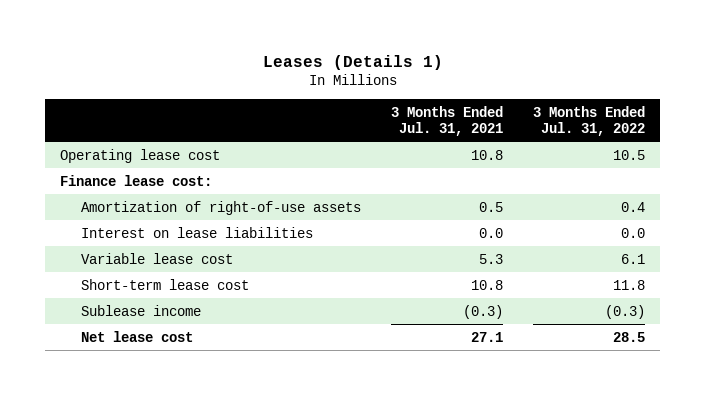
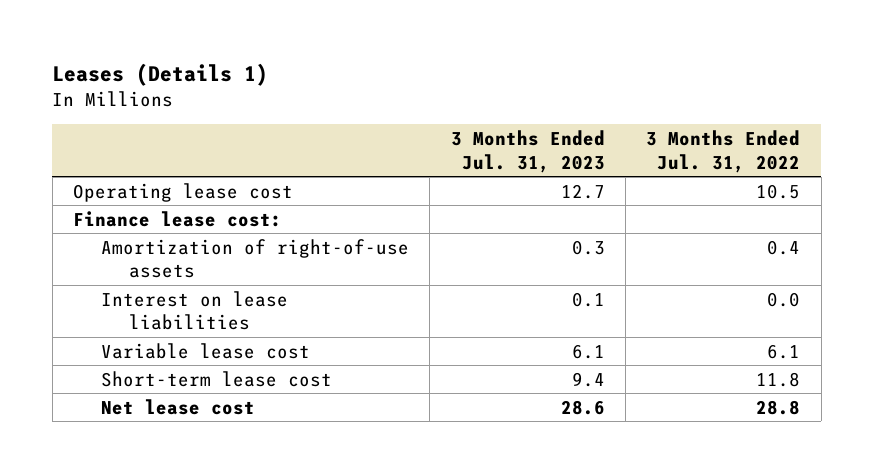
[391,105,504,137] 3 Months Ended Jul. 31, 2021 -> none
none -> [450,129,605,173] 3 Months Ended Jul. 31, 2023
[81,304,202,316] Sublease income -> none
[613,331,646,342] 28.5 -> [756,399,801,415] 28.8

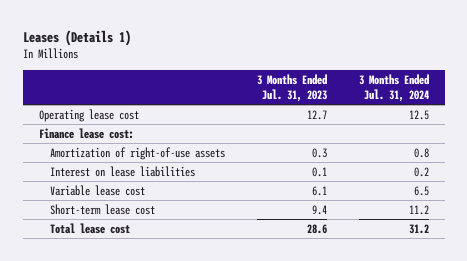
[646,129,801,173] 3 Months Ended Jul. 31, 2022 -> none
none -> [358,73,429,102] 3 Months Ended Jul. 31, 2024
[100,398,255,415] Net lease cost -> [50,222,131,234] Total lease cost

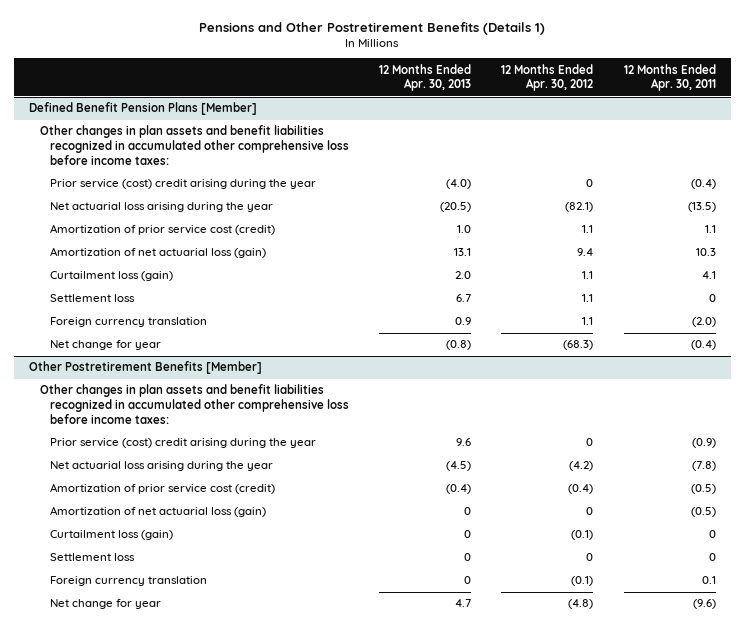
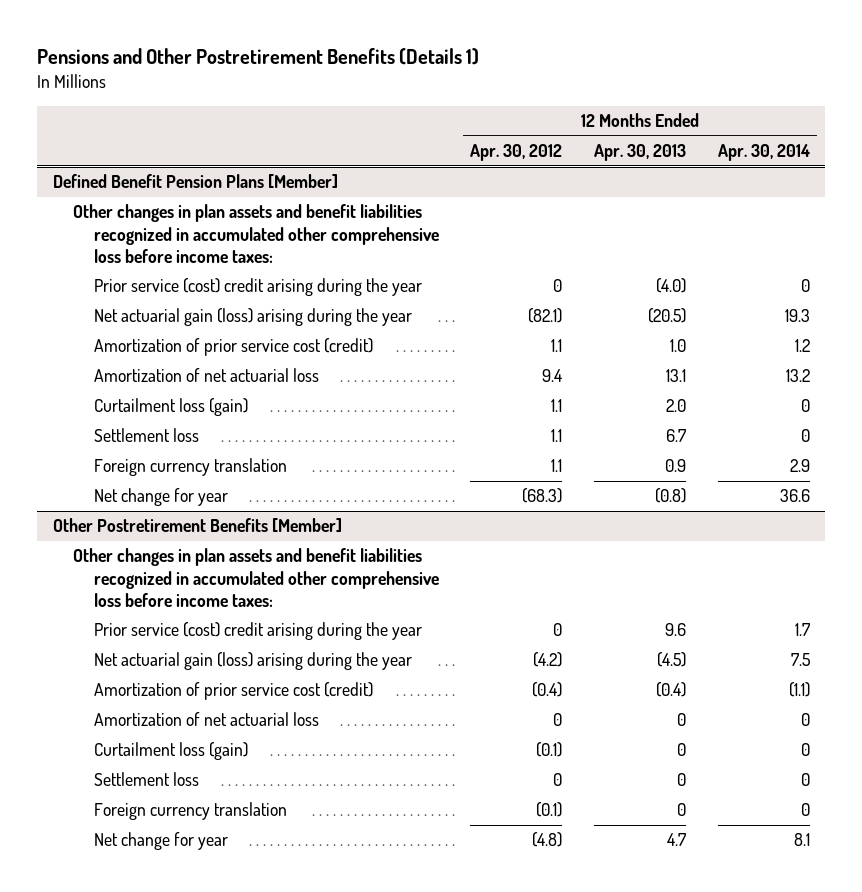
[623,63,716,92] 12 Months Ended Apr. 30, 2011 -> none
none -> [717,144,810,162] Apr. 30, 2014
[50,202,274,213] Net actuarial loss arising during the year -> [93,308,412,327] Net actuarial gain (loss) arising during the year
[50,247,267,259] Amortization of net actuarial loss (gain) -> [93,368,319,383] Amortization of net actuarial loss
[50,461,274,472] Net actuarial loss arising during the year -> [93,652,412,671] Net actuarial gain (loss) arising during the year
[50,506,267,518] Amortization of net actuarial loss (gain) -> [93,712,319,727] Amortization of net actuarial loss

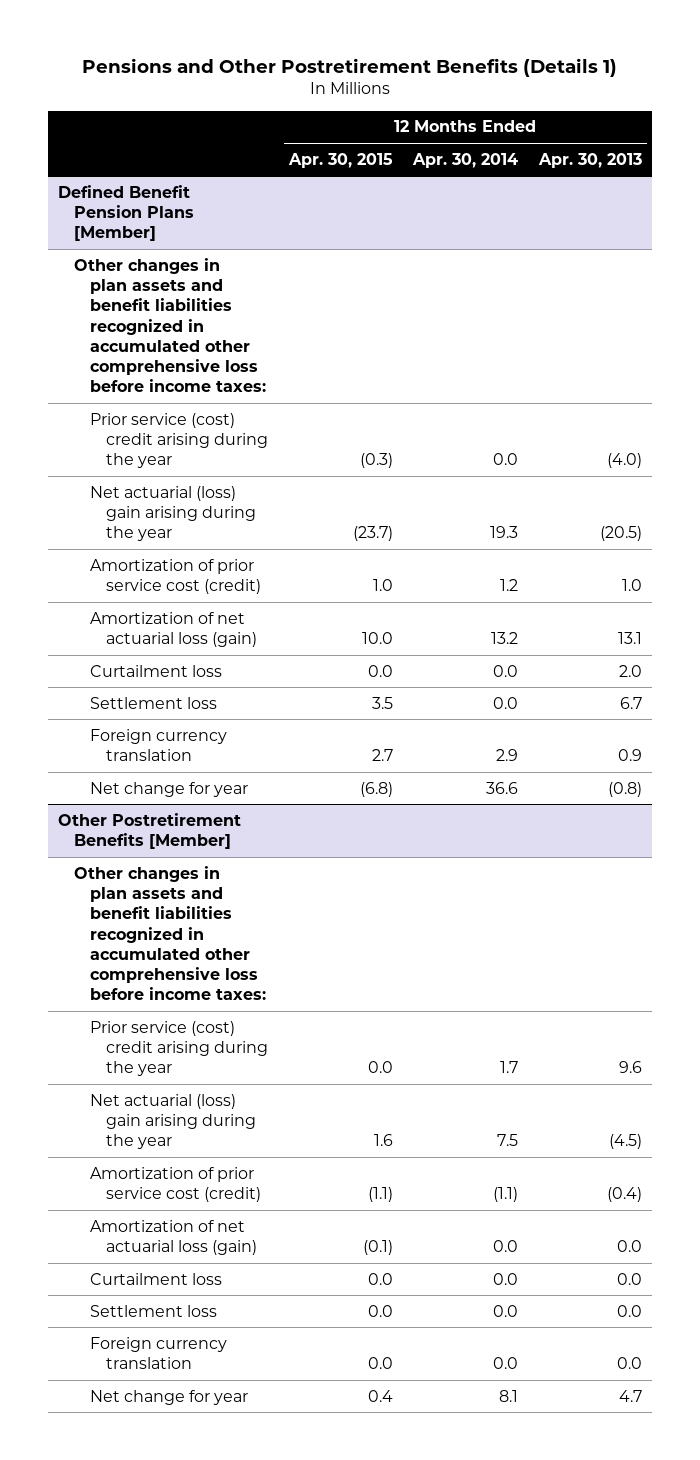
[470,144,563,162] Apr. 30, 2012 -> none
none -> [287,152,393,168] Apr. 30, 2015
[800,279,810,293] 0 -> [493,453,519,466] 0.0
[93,308,412,327] Net actuarial gain (loss) arising during the year -> [90,485,257,542] Net actuarial (loss) gain arising during the year
[93,368,319,383] Amortization of net actuarial loss -> [90,611,258,648] Amortization of net actuarial loss (gain)
[93,398,248,417] Curtailment loss (gain) -> [90,664,223,677] Curtailment loss
[800,399,810,413] 0 -> [493,664,519,677] 0.0
[800,429,810,443] 0 -> [493,696,519,709] 0.0
[93,652,412,671] Net actuarial gain (loss) arising during the year -> [90,1093,257,1150] Net actuarial (loss) gain arising during the year
[93,712,319,727] Amortization of net actuarial loss -> [90,1219,258,1256] Amortization of net actuarial loss (gain)
[676,713,686,727] 0 -> [616,1240,642,1253] 0.0
[800,713,810,727] 0 -> [493,1240,519,1253] 0.0
[93,742,248,761] Curtailment loss (gain) -> [90,1272,223,1285] Curtailment loss
[676,743,686,757] 0 -> [616,1272,642,1285] 0.0
[800,743,810,757] 0 -> [493,1272,519,1285] 0.0
[676,773,686,787] 0 -> [616,1304,642,1317] 0.0
[800,773,810,787] 0 -> [493,1304,519,1317] 0.0
[676,803,686,817] 0 -> [616,1357,642,1370] 0.0
[800,803,810,817] 0 -> [493,1357,519,1370] 0.0

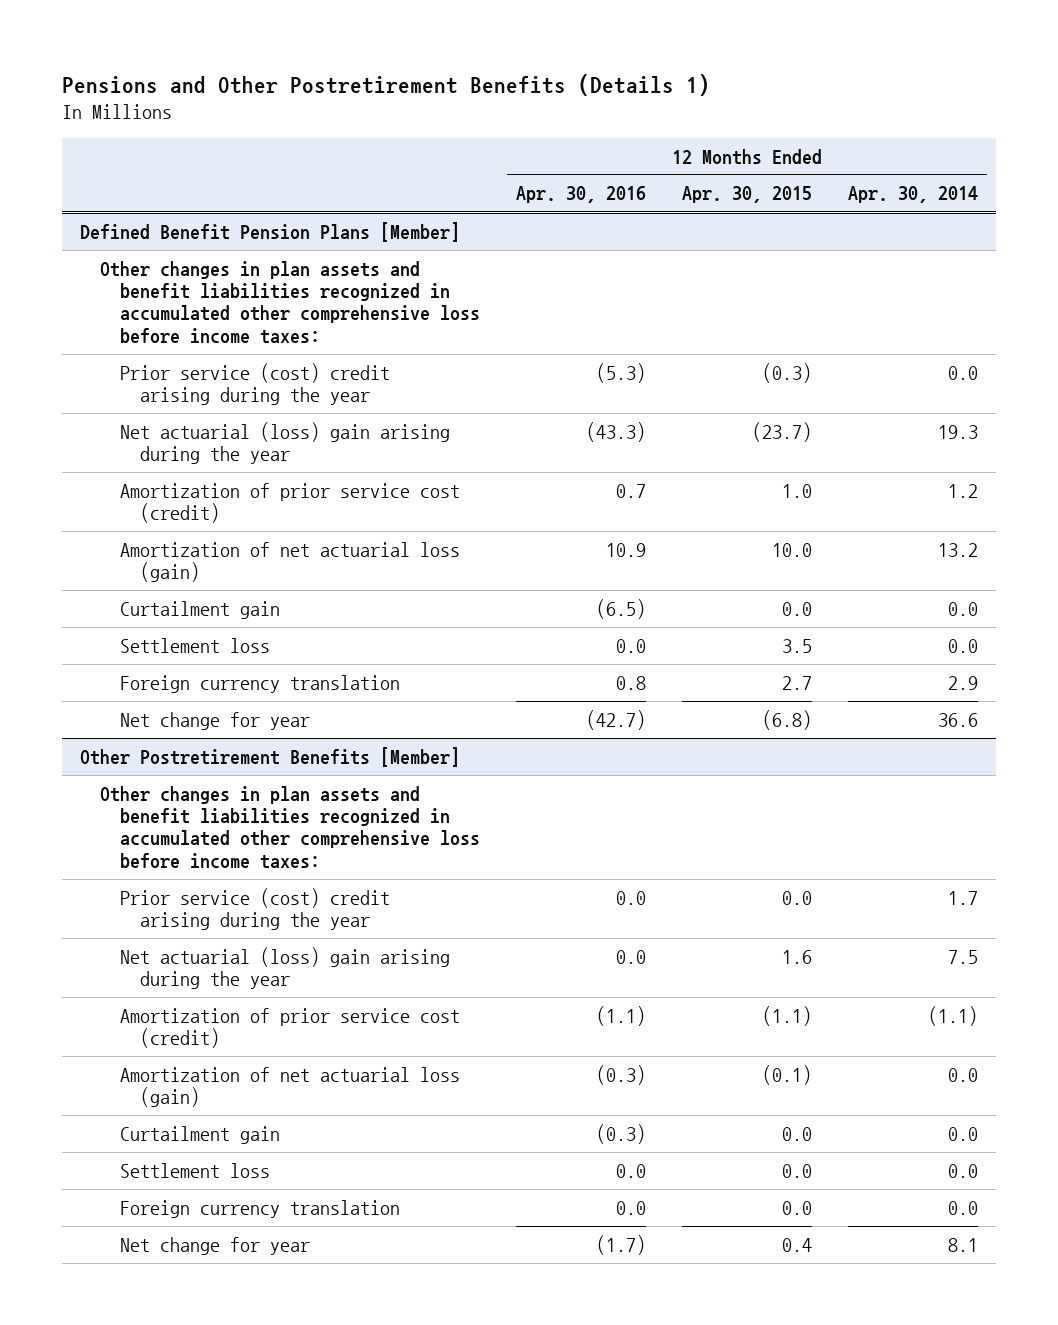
[537,152,642,168] Apr. 30, 2013 -> none
none -> [515,186,646,204] Apr. 30, 2016
[90,664,223,677] Curtailment loss -> [119,600,280,619] Curtailment gain
[90,1272,223,1285] Curtailment loss -> [119,1125,280,1144] Curtailment gain

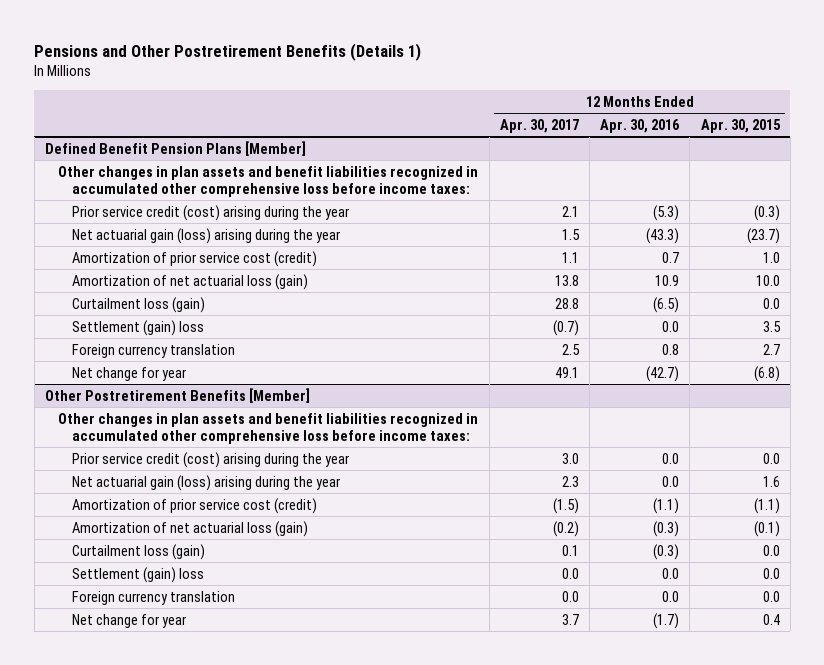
[848,186,979,204] Apr. 30, 2014 -> none
none -> [499,119,579,134] Apr. 30, 2017
[119,362,390,406] Prior service (cost) credit arising during the year -> [72,204,350,221] Prior service credit (cost) arising during the year
[119,421,450,465] Net actuarial (loss) gain arising during the year -> [72,227,341,244] Net actuarial gain (loss) arising during the year
[119,600,280,619] Curtailment gain -> [72,296,206,313] Curtailment loss (gain)
[119,637,270,653] Settlement loss -> [72,319,205,336] Settlement (gain) loss
[119,887,390,931] Prior service (cost) credit arising during the year -> [72,451,350,468] Prior service credit (cost) arising during the year
[119,946,450,990] Net actuarial (loss) gain arising during the year -> [72,474,341,491] Net actuarial gain (loss) arising during the year
[119,1125,280,1144] Curtailment gain -> [72,543,206,560] Curtailment loss (gain)
[119,1162,270,1178] Settlement loss -> [72,566,205,583] Settlement (gain) loss

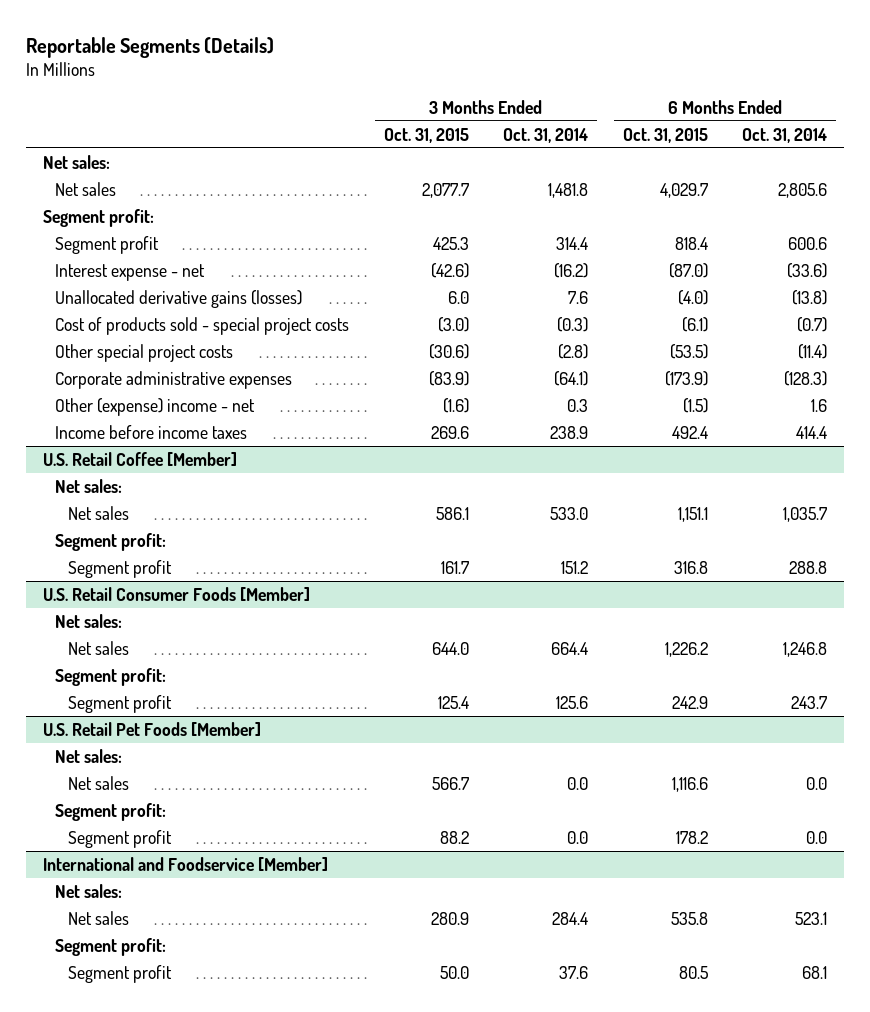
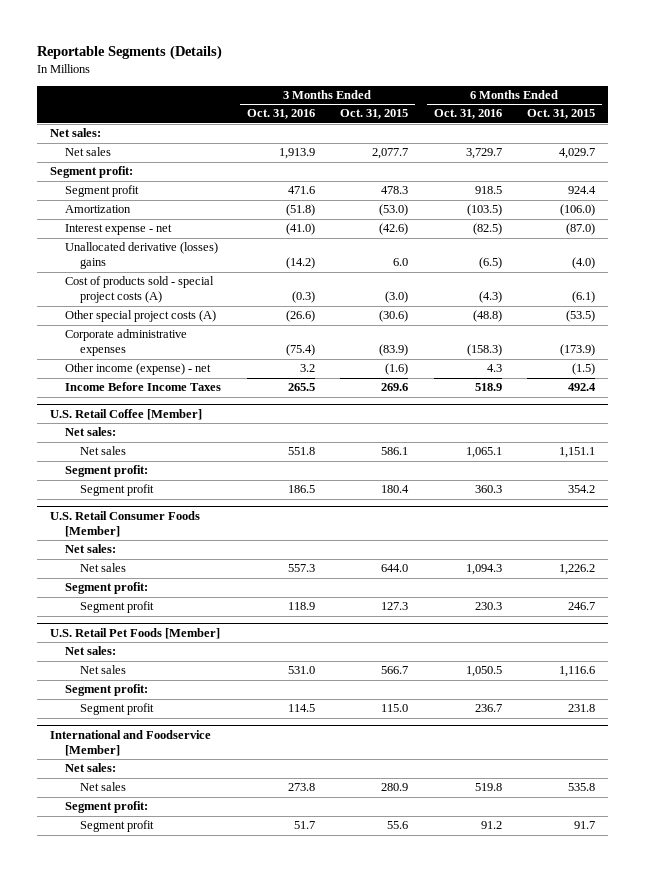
[503,127,589,143] Oct. 31, 2014 -> none
[741,127,827,143] Oct. 31, 2014 -> none
none -> [246,109,315,120] Oct. 31, 2016
none -> [433,109,502,120] Oct. 31, 2016
[432,236,469,250] 425.3 -> [381,186,409,195] 478.3
[674,236,708,250] 818.4 -> [568,186,597,195] 924.4
none -> [65,205,132,214] Amortization
[55,289,303,308] Unallocated derivative gains (losses) -> [65,242,219,270] Unallocated derivative (losses) gains
[55,316,350,335] Cost of products sold - special project costs -> [65,276,215,304] Cost of products sold - special project costs (A)
[55,343,234,362] Other special project costs -> [65,310,217,323] Other special project costs (A)
[55,397,256,416] Other (expense) income - net -> [65,363,212,376] Other income (expense) - net
[55,424,248,439] Income before income taxes -> [65,382,222,392] Income Before Income Taxes
[440,560,469,574] 161.7 -> [381,485,410,494] 180.4
[673,560,708,574] 316.8 -> [568,485,596,494] 354.2
[437,695,469,709] 125.4 -> [381,602,409,611] 127.3
[671,695,708,709] 242.9 -> [568,602,596,611] 246.7
[439,830,469,844] 88.2 -> [381,704,409,713] 115.0
[675,830,708,844] 178.2 -> [568,704,596,713] 231.8
[439,965,469,979] 50.0 -> [387,821,409,830] 55.6
[678,965,708,979] 80.5 -> [574,821,596,830] 91.7

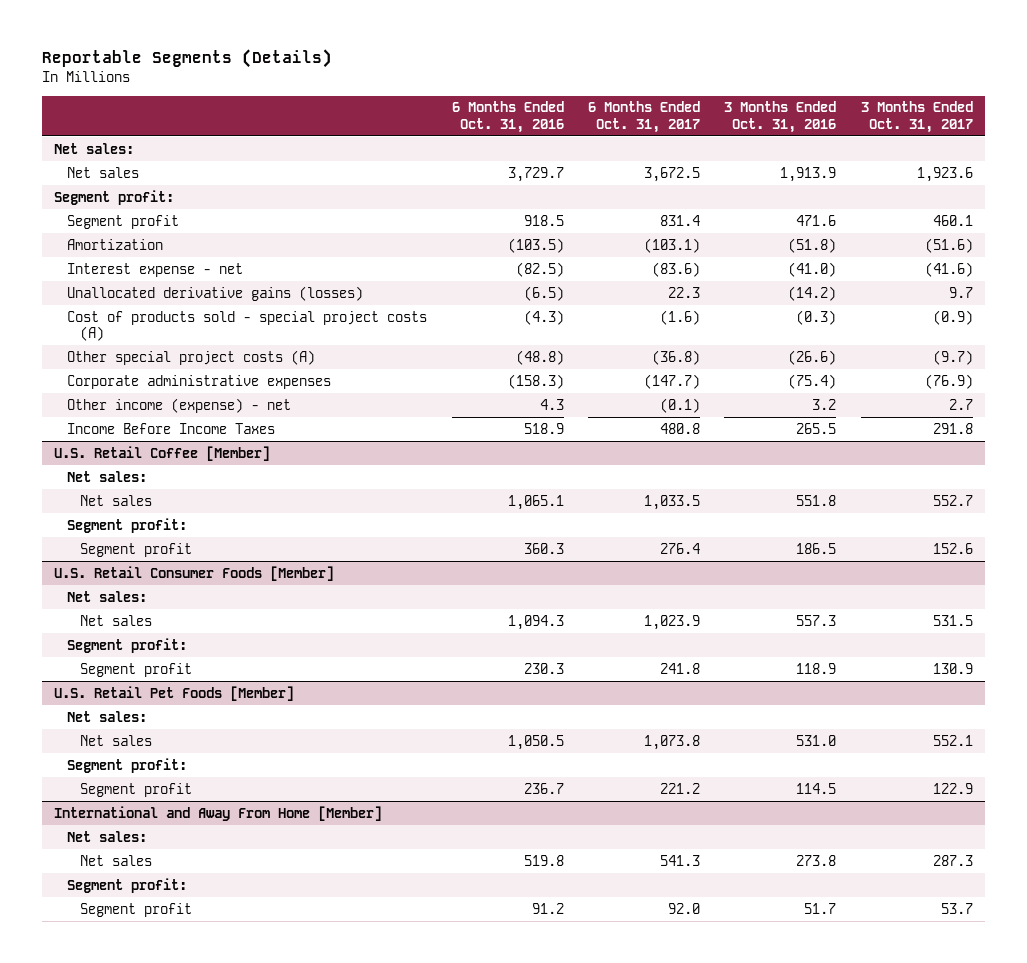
[340,109,409,120] Oct. 31, 2015 -> none
[527,109,596,120] Oct. 31, 2015 -> none
none -> [587,101,700,133] 6 Months Ended Oct. 31, 2017
none -> [860,101,973,133] 3 Months Ended Oct. 31, 2017
[65,242,219,270] Unallocated derivative (losses) gains -> [67,285,364,301] Unallocated derivative gains (losses)
[49,729,211,756] International and Foodservice [Member] -> none
none -> [54,805,383,821] International and Away From Home [Member]

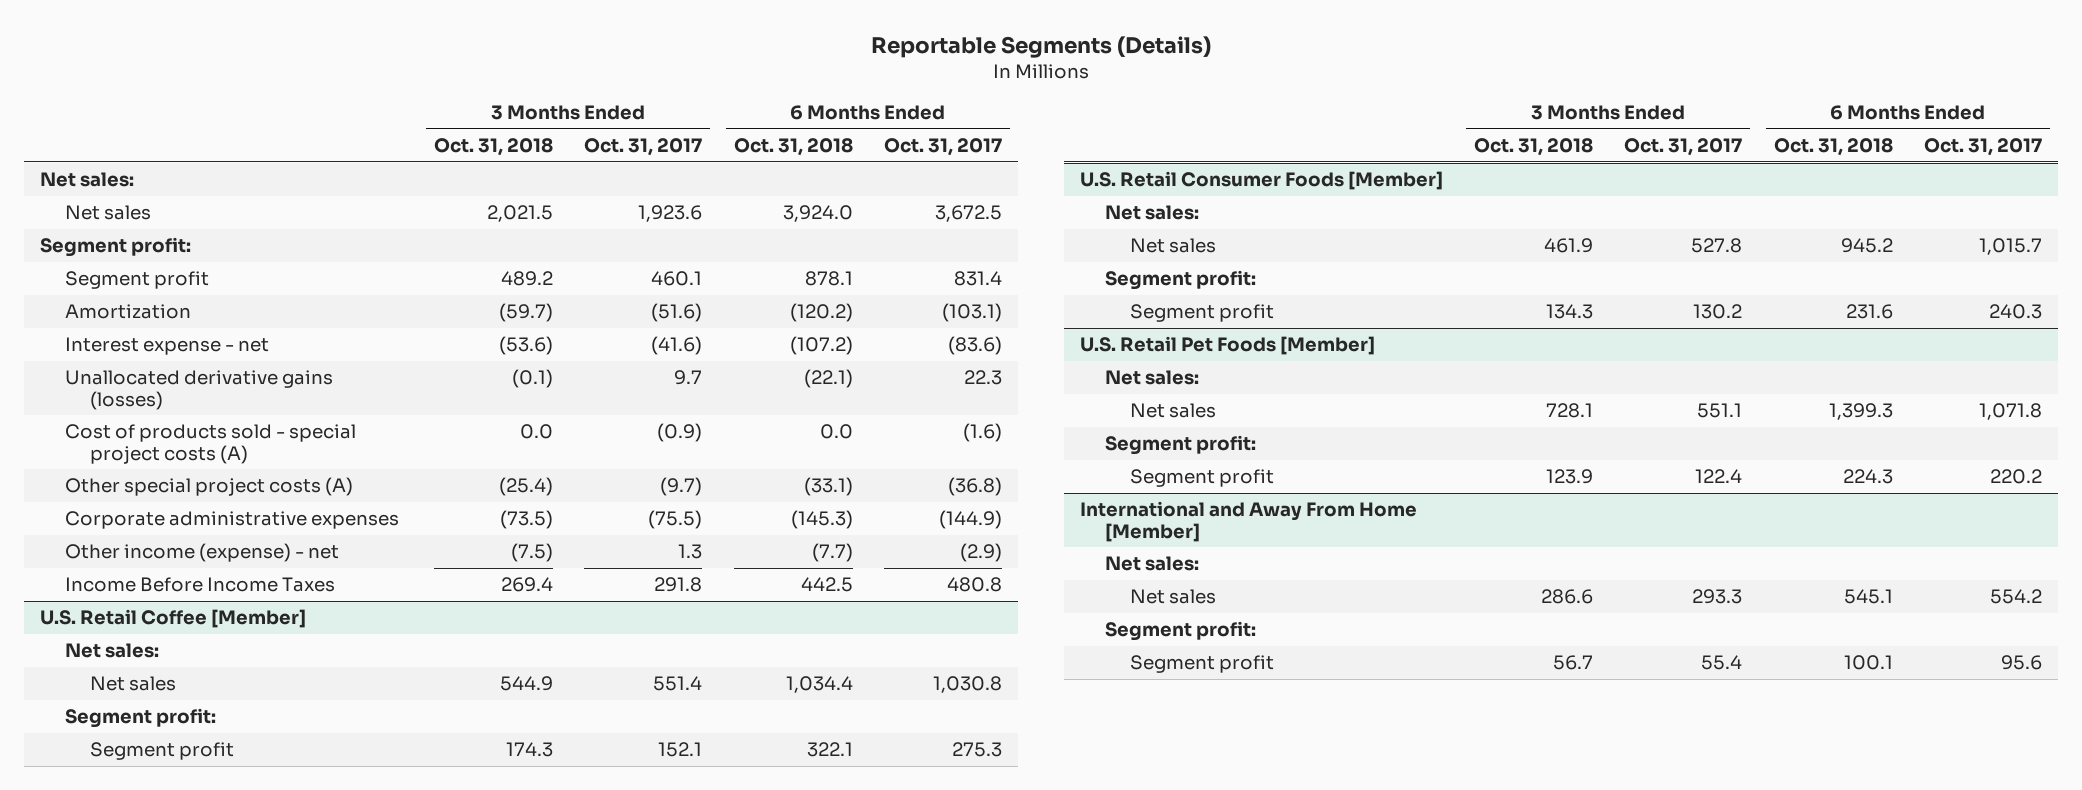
[451,101,564,133] 6 Months Ended Oct. 31, 2016 -> none
[724,101,837,133] 3 Months Ended Oct. 31, 2016 -> none
none -> [434,138,554,157] Oct. 31, 2018
none -> [733,138,853,157] Oct. 31, 2018
[643,373,700,389] (147.7) -> [939,510,1003,530] (144.9)
[924,373,973,389] (76.9) -> [648,510,703,530] (75.5)
[659,397,700,413] (0.1) -> [960,543,1003,563] (2.9)
[948,398,973,410] 2.7 -> [678,544,703,560] 1.3
[643,494,700,510] 1,033.5 -> [933,676,1003,694] 1,030.8
[932,494,973,506] 552.7 -> [653,676,703,692] 551.4
[659,542,700,554] 276.4 -> [952,742,1003,758] 275.3
[932,542,973,554] 152.6 -> [658,742,703,758] 152.1
[643,614,700,630] 1,023.9 -> [1978,238,2042,256] 1,015.7
[932,614,973,626] 531.5 -> [1691,238,1743,254] 527.8
[659,662,700,674] 241.8 -> [1988,304,2042,320] 240.3
[932,662,973,674] 130.9 -> [1693,304,1743,320] 130.2
[643,734,700,750] 1,073.8 -> [1978,403,2042,421] 1,071.8
[932,734,973,746] 552.1 -> [1697,403,1743,419] 551.1
[659,782,700,794] 221.2 -> [1989,469,2042,485] 220.2
[932,782,973,794] 122.9 -> [1695,469,1743,484] 122.4
[659,854,700,866] 541.3 -> [1989,589,2042,605] 554.2
[932,854,973,866] 287.3 -> [1692,589,1743,605] 293.3
[667,902,700,914] 92.0 -> [2000,655,2042,671] 95.6
[940,902,973,914] 53.7 -> [1701,655,1743,671] 55.4

